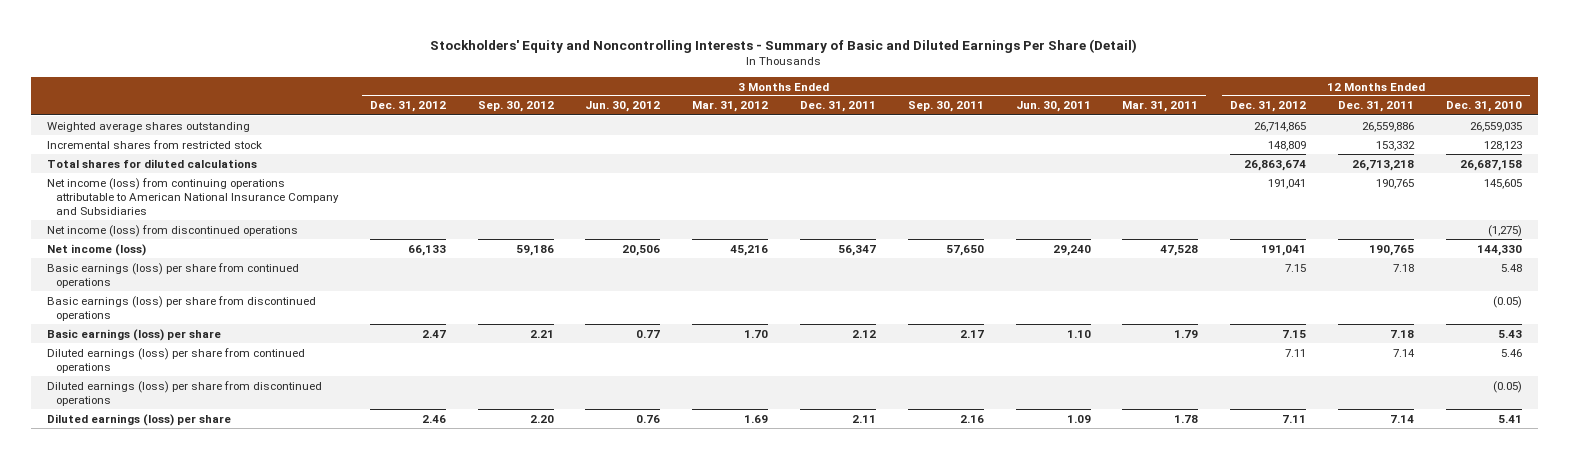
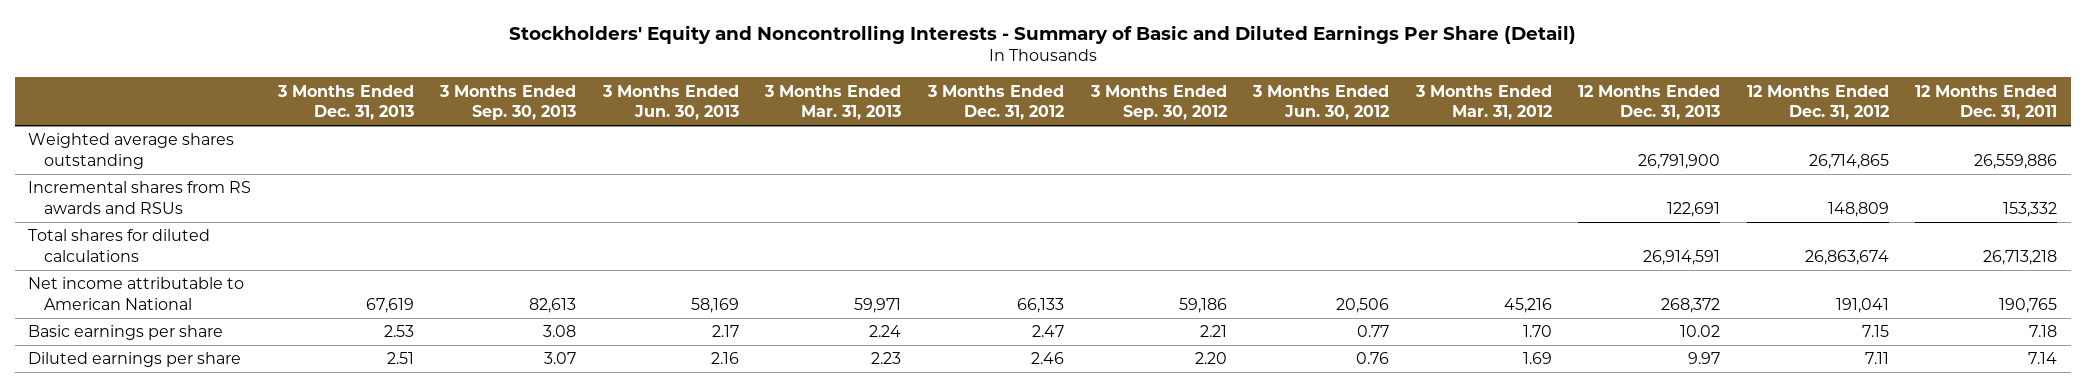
[800,101,877,113] Dec. 31, 2011 -> none
[907,101,984,113] Sep. 30, 2011 -> none
[1015,101,1091,113] Jun. 30, 2011 -> none
[1122,101,1199,113] Mar. 31, 2011 -> none
[1445,101,1522,113] Dec. 31, 2010 -> none
none -> [276,84,414,120] 3 Months Ended Dec. 31, 2013
none -> [439,84,577,120] 3 Months Ended Sep. 30, 2013
none -> [601,84,739,120] 3 Months Ended Jun. 30, 2013
none -> [764,84,902,120] 3 Months Ended Mar. 31, 2013
none -> [1578,84,1721,120] 12 Months Ended Dec. 31, 2013
[47,139,263,149] Incremental shares from restricted stock -> [28,181,252,214] Incremental shares from RS awards and RSUs
[47,177,340,215] Net income (loss) from continuing operations attributable to American National Insurance Company and Subsidiaries -> none
[47,224,299,237] Net income (loss) from discontinued operations -> none
[47,262,300,288] Basic earnings (loss) per share from continued operations -> none
[47,295,317,321] Basic earnings (loss) per share from discontinued operations -> none
[47,347,306,373] Diluted earnings (loss) per share from continued operations -> none
[47,380,323,406] Diluted earnings (loss) per share from discontinued operations -> none
[47,243,147,256] Net income (loss) -> [28,277,245,310] Net income attributable to American National
[47,328,222,341] Basic earnings (loss) per share -> [28,325,224,341] Basic earnings per share
[47,413,232,426] Diluted earnings (loss) per share -> [28,352,242,368] Diluted earnings per share

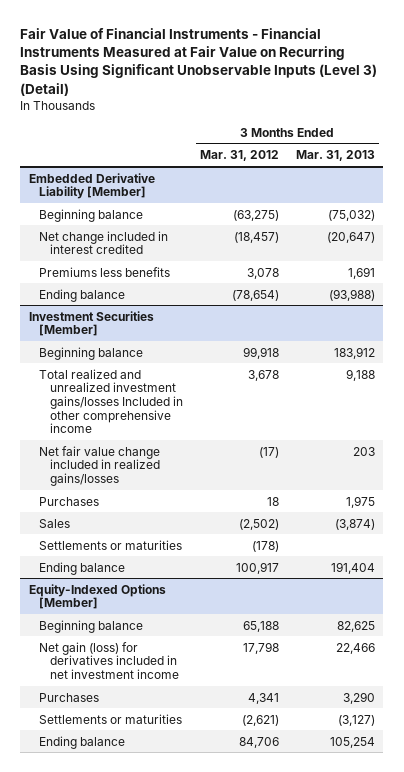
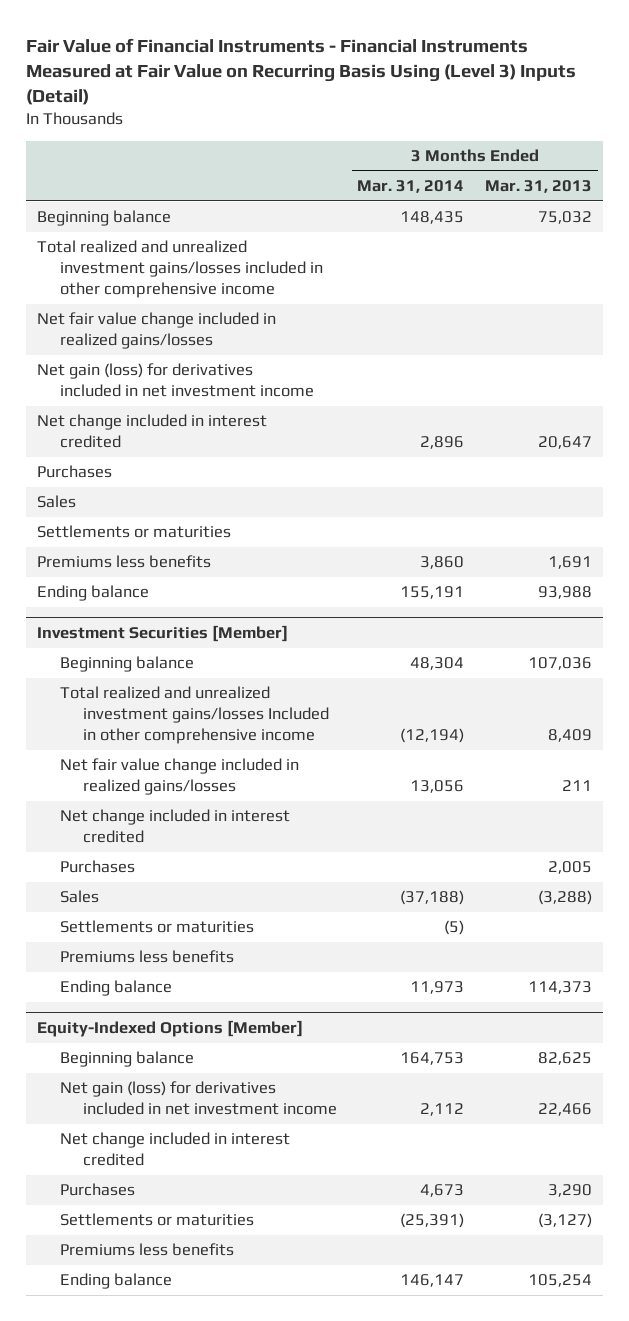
[20,27,378,96] Fair Value of Financial Instruments - Financial Instruments Measured at Fair Value on Recurring Basis Using Significant Unobservable Inputs (Level 3) (Detail) -> [26,37,577,106] Fair Value of Financial Instruments - Financial Instruments Measured at Fair Value on Recurring Basis Using (Level 3) Inputs (Detail)
[199,150,279,162] Mar. 31, 2012 -> none
none -> [357,180,465,194] Mar. 31, 2014
[28,172,155,200] Embedded Derivative Liability [Member] -> none
[327,209,375,221] (75,032) -> [538,211,593,225] 75,032
none -> [36,240,323,299] Total realized and unrealized investment gains/losses included in other comprehensive income
none -> [36,312,276,350] Net fair value change included in realized gains/losses
none -> [36,363,314,398] Net gain (loss) for derivatives included in net investment income
[326,231,375,243] (20,647) -> [538,436,593,450] 20,647
none -> [36,465,112,479] Purchases
none -> [36,495,76,509] Sales
none -> [36,525,231,539] Settlements or maturities
[328,288,375,301] (93,988) -> [538,586,593,600] 93,988
[333,346,375,359] 183,912 -> [528,657,593,671] 107,036
[345,368,375,381] 9,188 -> [548,729,593,743] 8,409
[352,446,375,456] 203 -> [562,780,593,792] 211
none -> [59,809,290,844] Net change included in interest credited
[345,495,375,508] 1,975 -> [548,861,593,875] 2,005
[334,518,375,530] (3,874) -> [538,890,593,906] (3,288)
none -> [59,950,234,964] Premiums less benefits
[330,561,375,574] 191,404 -> [528,981,593,995] 114,373
none -> [59,1132,290,1167] Net change included in interest credited
none -> [59,1243,234,1257] Premiums less benefits

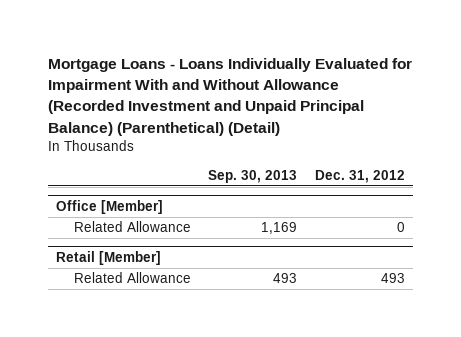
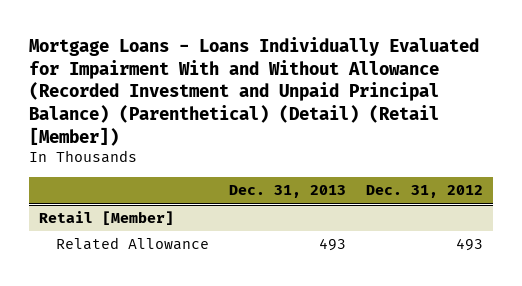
[47,57,412,136] Mortgage Loans - Loans Individually Evaluated for Impairment With and Without Allowance (Recorded Investment and Unpaid Principal Balance) (Parenthetical) (Detail) -> [29,36,480,146] Mortgage Loans - Loans Individually Evaluated for Impairment With and Without Allowance (Recorded Investment and Unpaid Principal Balance) (Parenthetical) (Detail) (Retail [Member])
[208,170,298,184] Sep. 30, 2013 -> none
none -> [228,185,346,199] Dec. 31, 2013
[56,200,164,215] Office [Member] -> none
[73,221,191,233] Related Allowance -> none

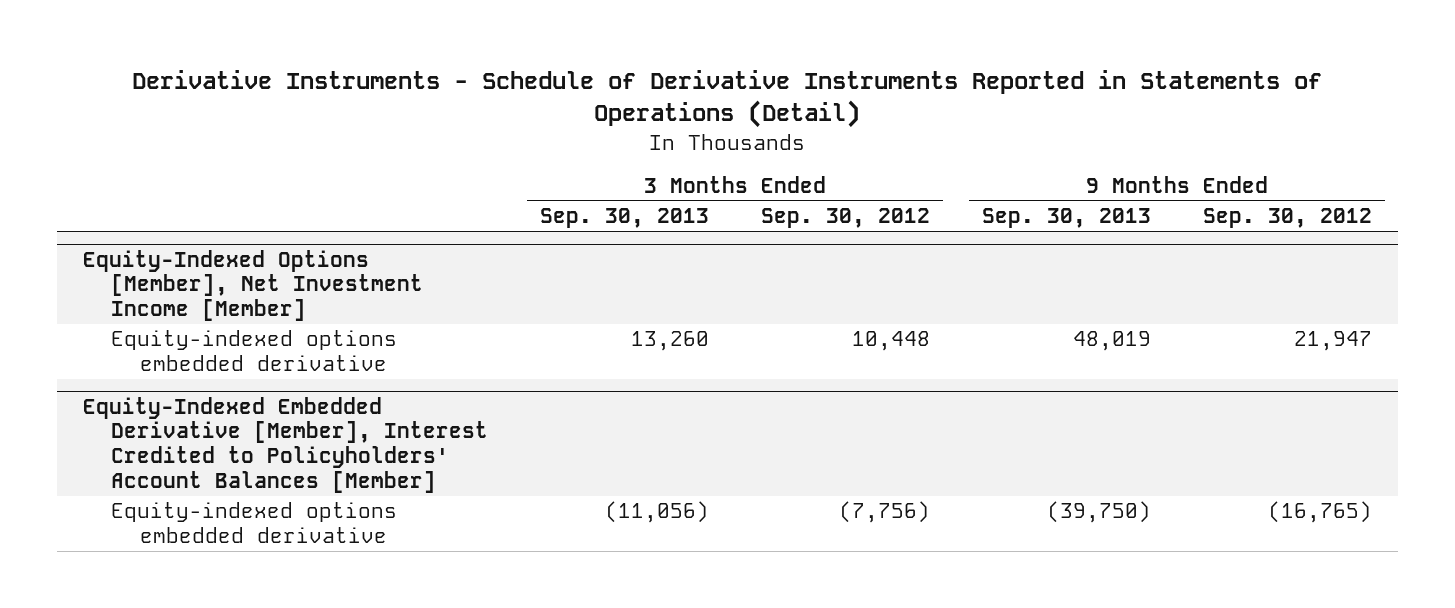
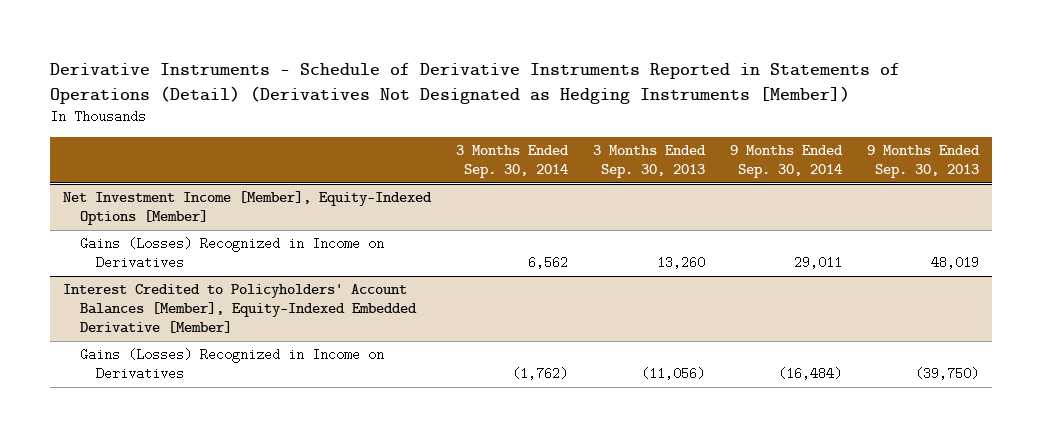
[132,69,1323,129] Derivative Instruments - Schedule of Derivative Instruments Reported in Statements of Operations (Detail) -> [50,62,901,104] Derivative Instruments - Schedule of Derivative Instruments Reported in Statements of Operations (Detail) (Derivatives Not Designated as Hedging Instruments [Member])
[761,208,931,229] Sep. 30, 2012 -> none
[1203,208,1373,229] Sep. 30, 2012 -> none
none -> [455,145,569,179] 3 Months Ended Sep. 30, 2014
none -> [730,145,844,179] 9 Months Ended Sep. 30, 2014
[82,249,424,322] Equity-Indexed Options [Member], Net Investment Income [Member] -> [62,191,432,226] Net Investment Income [Member], Equity-Indexed Options [Member]
[111,330,398,372] Equity-indexed options embedded derivative -> [79,237,384,270] Gains (Losses) Recognized in Income on Derivatives
[82,396,489,493] Equity-Indexed Embedded Derivative [Member], Interest Credited to Policyholders' Account Balances [Member] -> [62,284,417,334] Interest Credited to Policyholders' Account Balances [Member], Equity-Indexed Embedded Derivative [Member]
[111,502,398,544] Equity-indexed options embedded derivative -> [79,348,384,381] Gains (Losses) Recognized in Income on Derivatives

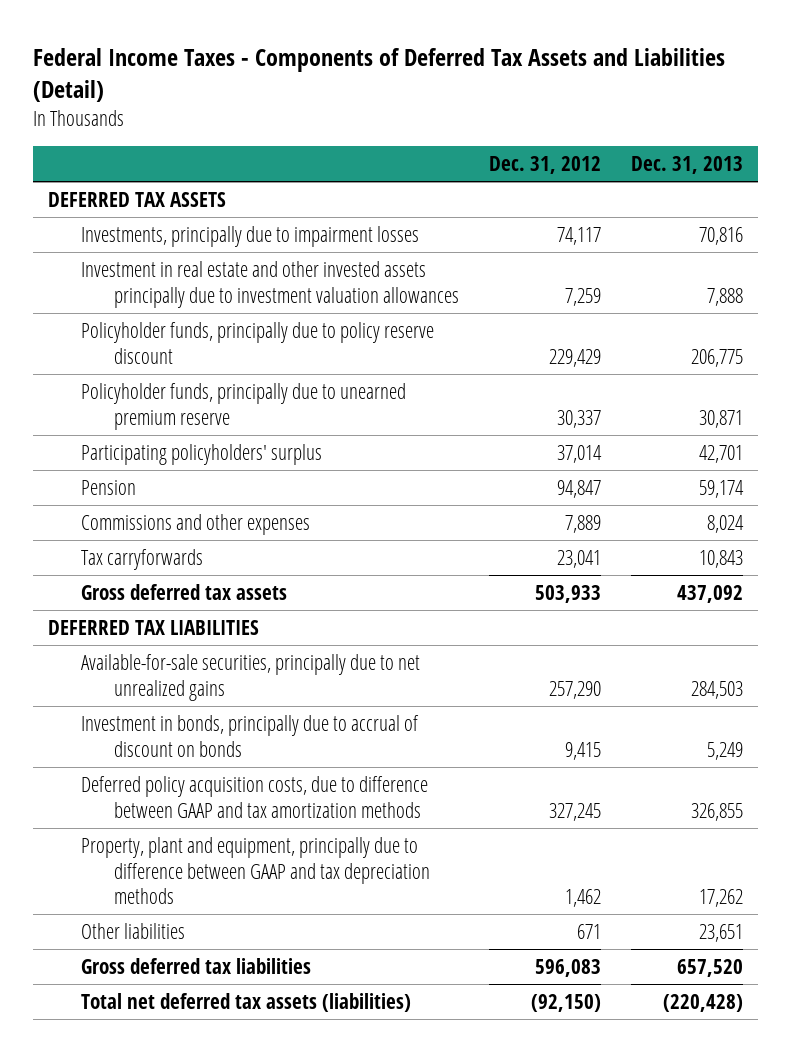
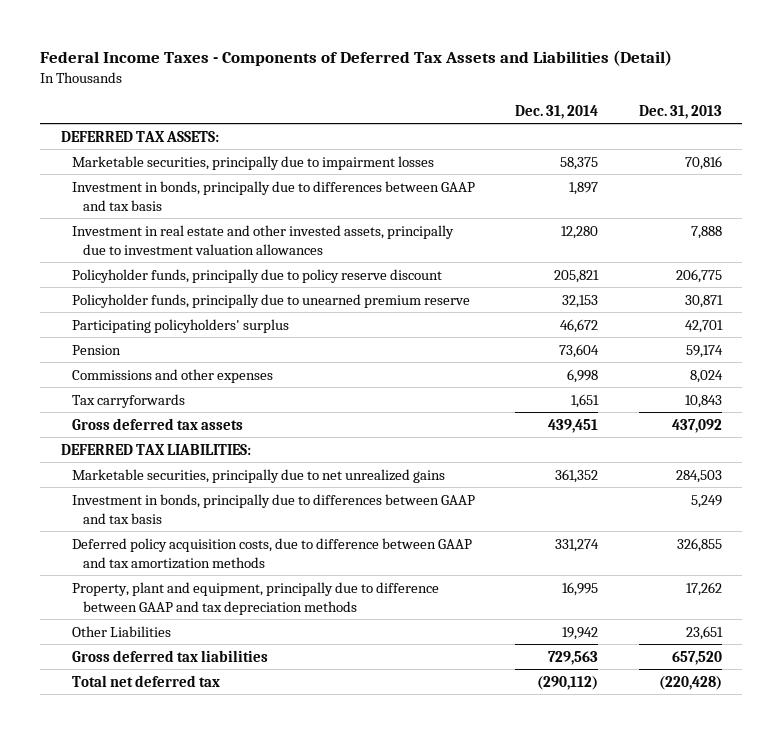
[489,156,602,175] Dec. 31, 2012 -> none
none -> [515,104,599,119] Dec. 31, 2014
[48,191,227,207] DEFERRED TAX ASSETS -> [60,130,219,142] DEFERRED TAX ASSETS:
[81,225,420,247] Investments, principally due to impairment losses -> [71,155,434,170] Marketable securities, principally due to impairment losses
none -> [71,180,475,211] Investment in bonds, principally due to differences between GAAP and tax basis
[81,260,459,308] Investment in real estate and other invested assets principally due to investment valuation allowances -> [71,224,454,255] Investment in real estate and other invested assets, principally due to investment valuation allowances
[48,619,260,635] DEFERRED TAX LIABILITIES -> [60,443,251,455] DEFERRED TAX LIABILITIES:
[81,653,421,701] Available-for-sale securities, principally due to net unrealized gains -> [71,468,445,483] Marketable securities, principally due to net unrealized gains
[81,714,420,757] Investment in bonds, principally due to accrual of discount on bonds -> [71,493,475,524] Investment in bonds, principally due to differences between GAAP and tax basis
[81,922,186,939] Other liabilities -> [71,625,171,637] Other Liabilities
[81,992,412,1012] Total net deferred tax assets (liabilities) -> [71,674,220,687] Total net deferred tax

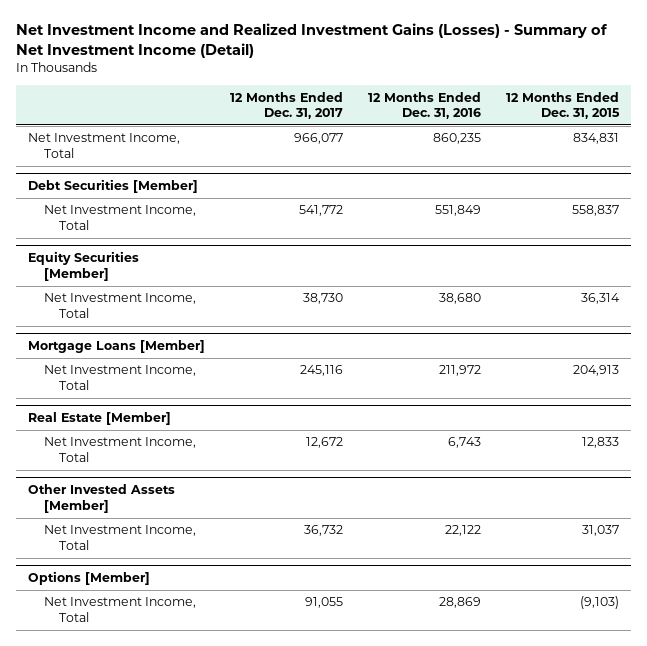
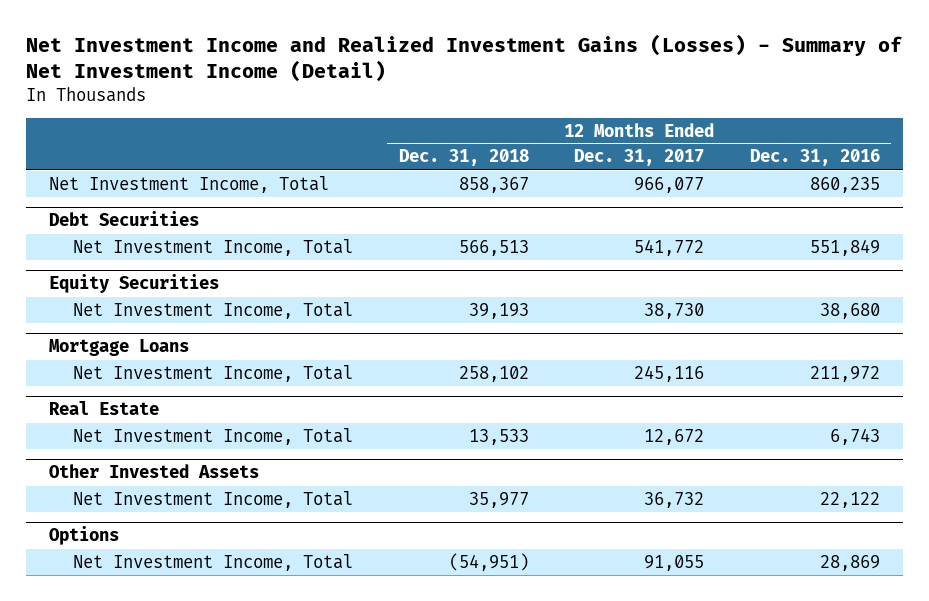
[505,91,620,120] 12 Months Ended Dec. 31, 2015 -> none
none -> [398,149,529,167] Dec. 31, 2018
[28,179,199,194] Debt Securities [Member] -> [48,211,199,227] Debt Securities
[28,251,140,282] Equity Securities [Member] -> [48,274,219,294] Equity Securities
[28,340,206,354] Mortgage Loans [Member] -> [48,339,189,357] Mortgage Loans
[28,412,172,426] Real Estate [Member] -> [48,401,159,416] Real Estate
[28,484,176,514] Other Invested Assets [Member] -> [48,464,259,479] Other Invested Assets
[28,571,151,586] Options [Member] -> [48,526,119,546] Options

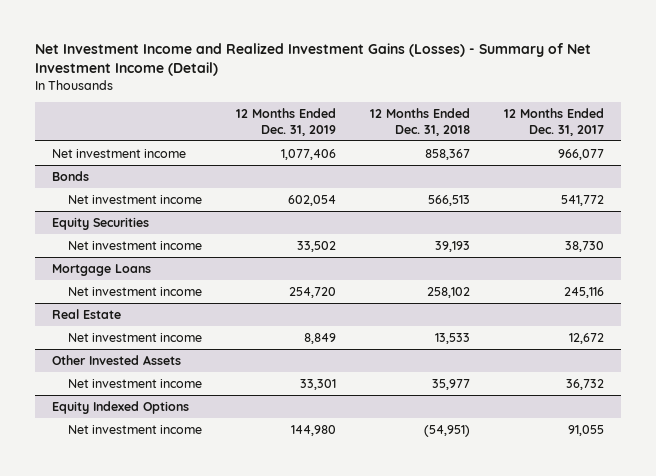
[749,149,880,167] Dec. 31, 2016 -> none
none -> [235,108,336,136] 12 Months Ended Dec. 31, 2019
[48,175,329,193] Net Investment Income, Total -> [52,149,187,159] Net investment income
[48,211,199,227] Debt Securities -> [52,171,90,182] Bonds
[73,238,354,256] Net Investment Income, Total -> [67,195,202,205] Net investment income
[73,301,354,319] Net Investment Income, Total -> [67,241,202,251] Net investment income
[73,364,354,382] Net Investment Income, Total -> [67,287,202,297] Net investment income
[73,427,354,445] Net Investment Income, Total -> [67,333,202,343] Net investment income
[73,490,354,508] Net Investment Income, Total -> [67,379,202,389] Net investment income
[48,526,119,546] Options -> [52,401,190,415] Equity Indexed Options
[73,553,354,571] Net Investment Income, Total -> [67,425,202,435] Net investment income

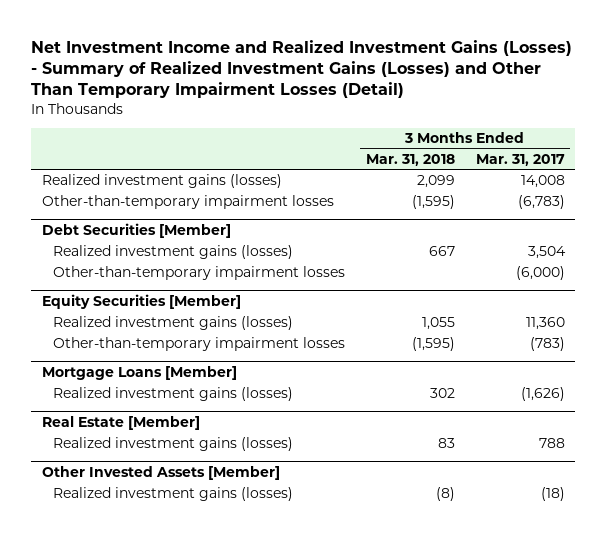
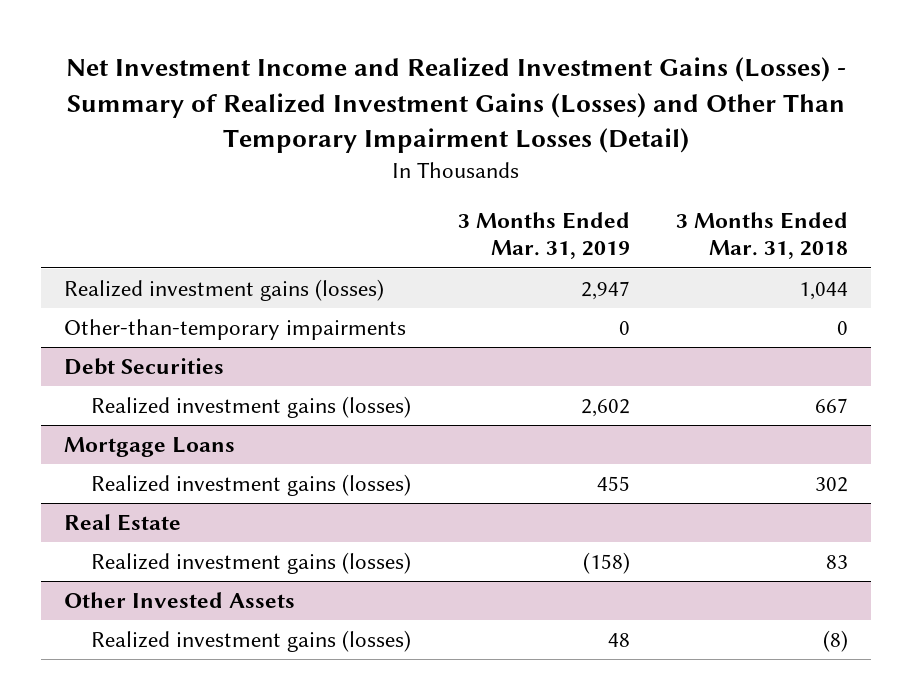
[475,153,565,166] Mar. 31, 2017 -> none
none -> [457,211,630,260] 3 Months Ended Mar. 31, 2019
[416,175,455,189] 2,099 -> [799,282,849,301] 1,044
[41,195,334,210] Other-than-temporary impairment losses -> [63,319,406,341] Other-than-temporary impairments
[411,195,455,210] (1,595) -> [837,321,849,336] 0
[41,223,231,239] Debt Securities [Member] -> [63,358,224,376] Debt Securities
[52,266,345,281] Other-than-temporary impairment losses -> none
[41,294,241,310] Equity Securities [Member] -> none
[52,316,293,331] Realized investment gains (losses) -> none
[52,337,345,352] Other-than-temporary impairment losses -> none
[41,366,237,381] Mortgage Loans [Member] -> [63,437,235,458] Mortgage Loans
[41,416,200,431] Real Estate [Member] -> [63,514,181,532] Real Estate
[41,466,280,481] Other Invested Assets [Member] -> [63,592,295,609] Other Invested Assets

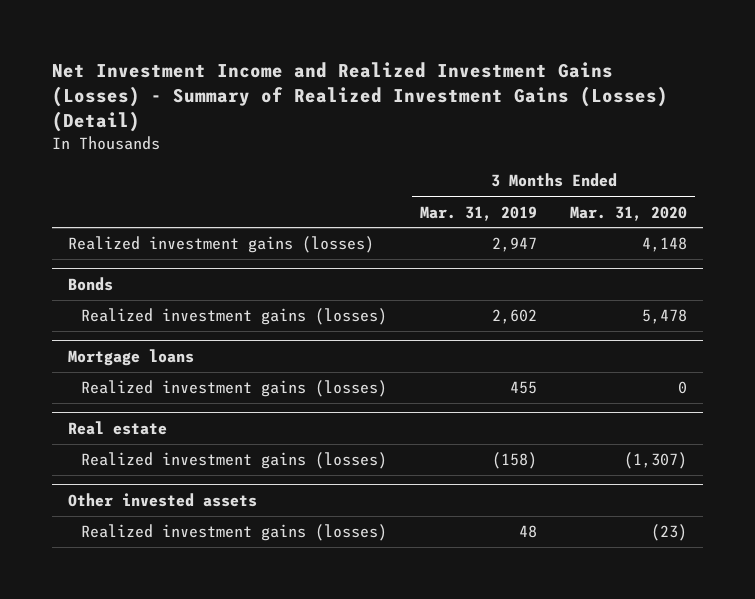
[66,57,847,154] Net Investment Income and Realized Investment Gains (Losses) - Summary of Realized Investment Gains (Losses) and Other Than Temporary Impairment Losses (Detail) -> [52,62,669,133] Net Investment Income and Realized Investment Gains (Losses) - Summary of Realized Investment Gains (Losses) (Detail)
[676,211,849,260] 3 Months Ended Mar. 31, 2018 -> none
none -> [569,205,687,221] Mar. 31, 2020
[63,319,406,341] Other-than-temporary impairments -> none
[63,358,224,376] Debt Securities -> [68,276,114,291] Bonds
[63,437,235,458] Mortgage Loans -> [68,348,195,366] Mortgage loans
[63,514,181,532] Real Estate -> [68,420,168,435] Real estate
[63,592,295,609] Other Invested Assets -> [68,492,258,507] Other invested assets

